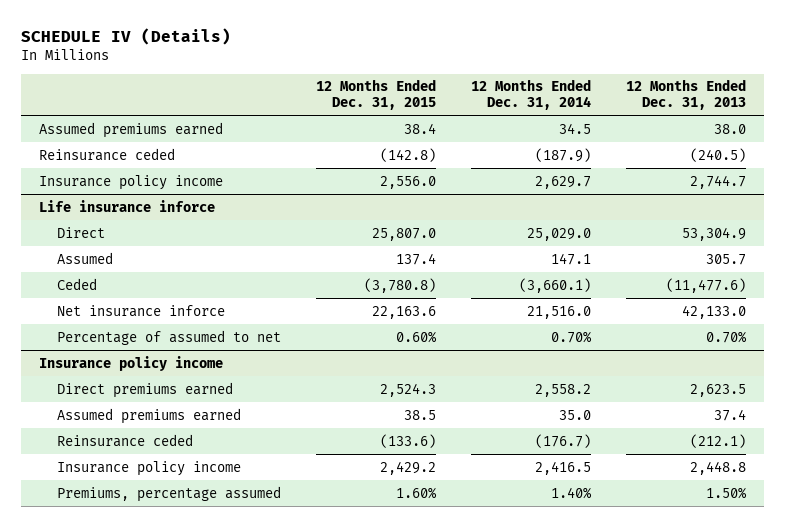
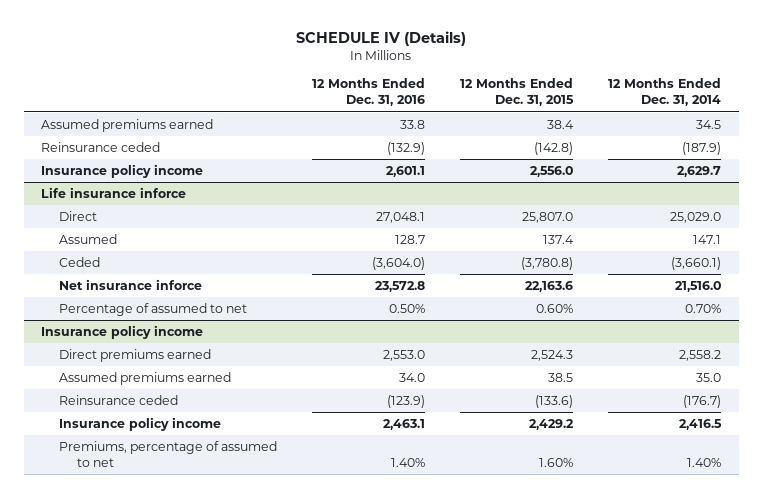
[626,79,747,110] 12 Months Ended Dec. 31, 2013 -> none
none -> [312,78,426,107] 12 Months Ended Dec. 31, 2016
[56,485,281,502] Premiums, percentage assumed -> [59,440,278,467] Premiums, percentage of assumed to net

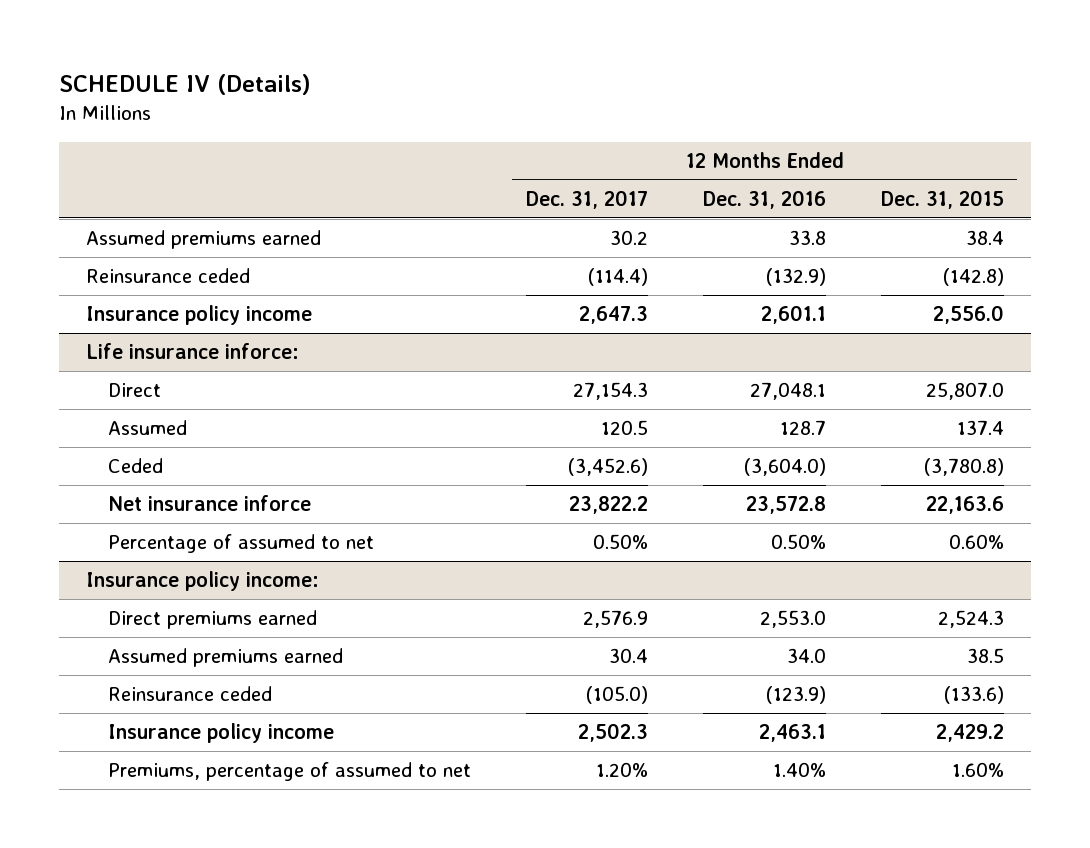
[608,78,722,107] 12 Months Ended Dec. 31, 2014 -> none
none -> [525,189,648,209] Dec. 31, 2017
[41,186,187,198] Life insurance inforce -> [86,343,300,360] Life insurance inforce:
[41,324,204,339] Insurance policy income -> [86,571,320,592] Insurance policy income:

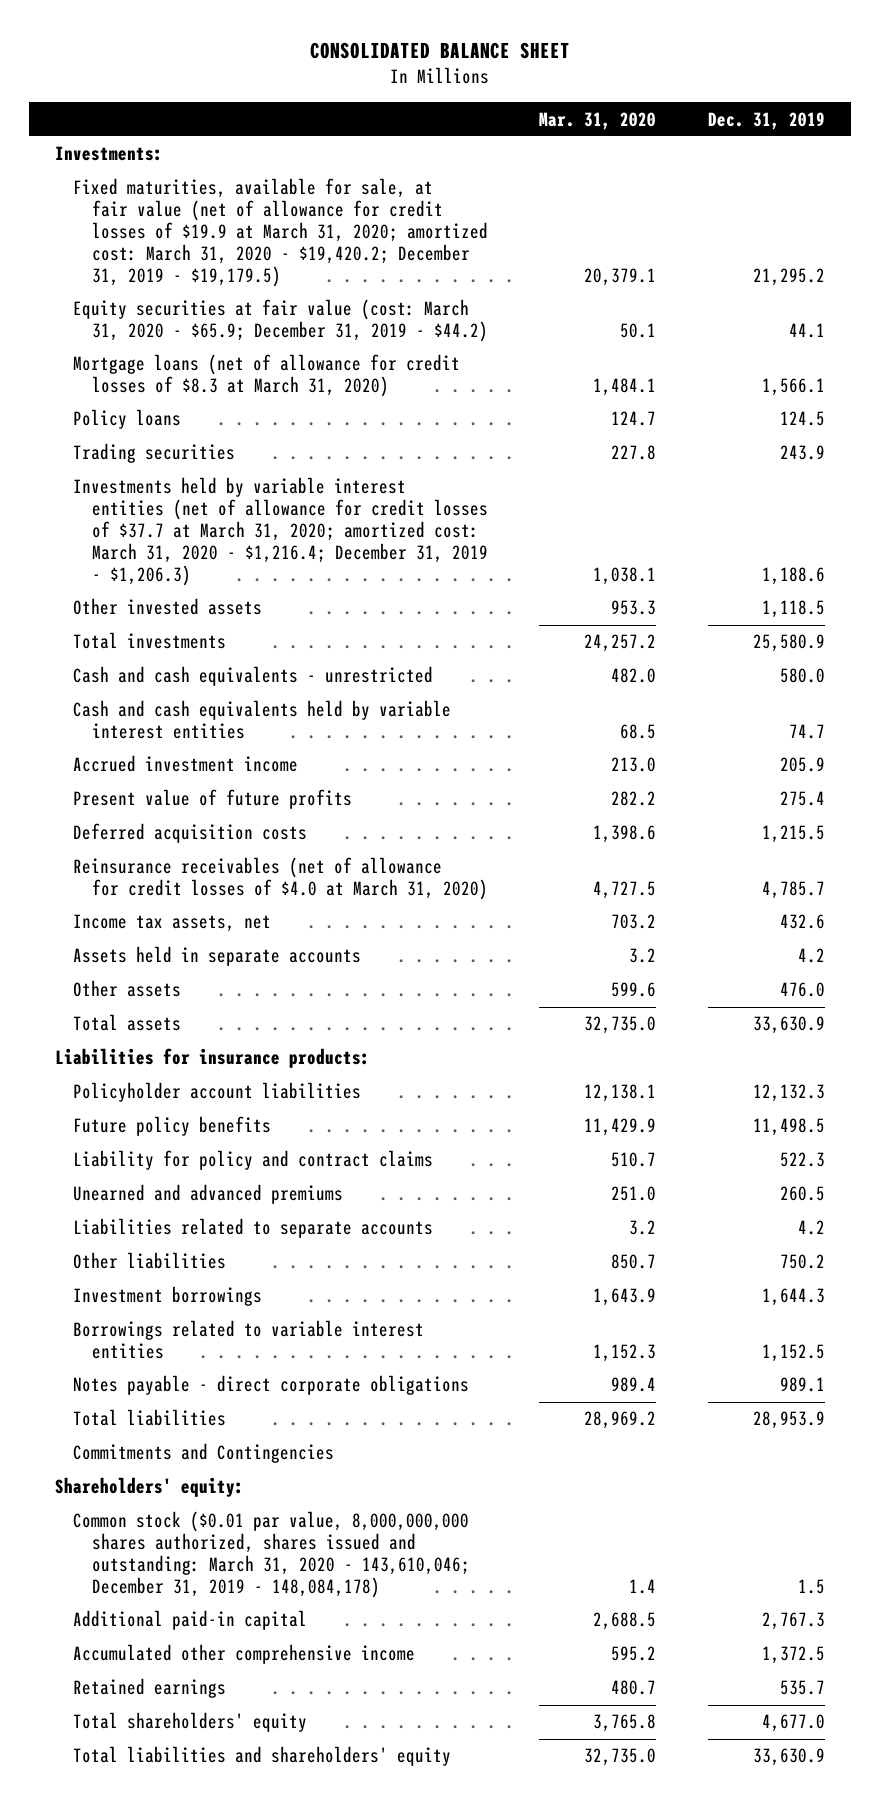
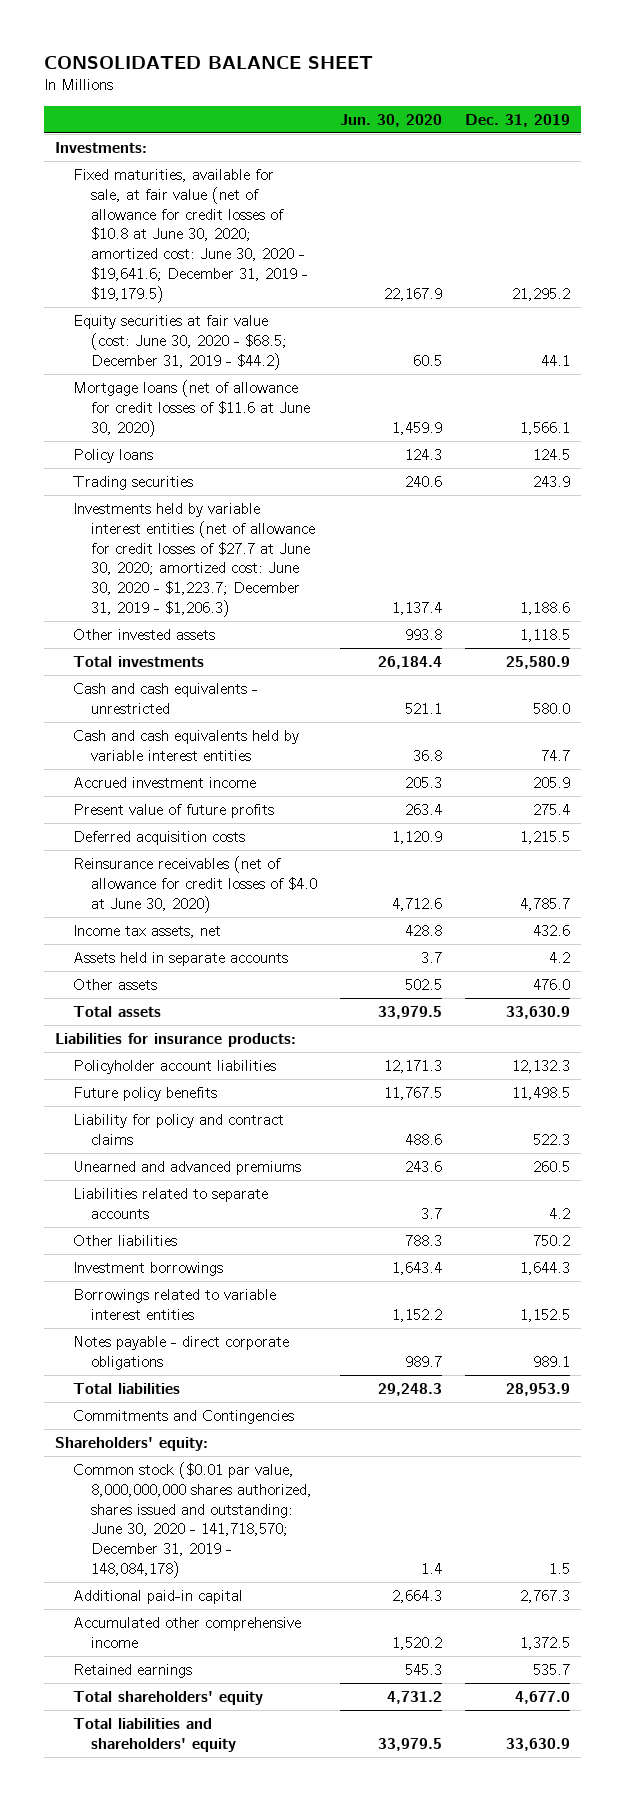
[539,111,657,130] Mar. 31, 2020 -> none
none -> [339,113,442,127] Jun. 30, 2020
[73,178,488,287] Fixed maturities, available for sale, at fair value (net of allowance for credit losses of $19.9 at March 31, 2020; amortized cost: March 31, 2020 - $19,420.2; December 31, 2019 - $19,179.5) -> [73,168,309,303] Fixed maturities, available for sale, at fair value (net of allowance for credit losses of $10.8 at June 30, 2020; amortized cost: June 30, 2020 - $19,641.6; December 31, 2019 - $19,179.5)
[73,299,488,343] Equity securities at fair value (cost: March 31, 2020 - $65.9; December 31, 2019 - $44.2) -> [73,314,288,370] Equity securities at fair value (cost: June 30, 2020 - $68.5; December 31, 2019 - $44.2)
[73,354,461,398] Mortgage loans (net of allowance for credit losses of $8.3 at March 31, 2020) -> [73,379,311,437] Mortgage loans (net of allowance for credit losses of $11.6 at June 30, 2020)
[73,477,488,586] Investments held by variable interest entities (net of allowance for credit losses of $37.7 at March 31, 2020; amortized cost: March 31, 2020 - $1,216.4; December 31, 2019 - $1,206.3) -> [73,502,316,617] Investments held by variable interest entities (net of allowance for credit losses of $27.7 at June 30, 2020; amortized cost: June 30, 2020 - $1,223.7; December 31, 2019 - $1,206.3)
[73,857,488,901] Reinsurance receivables (net of allowance for credit losses of $4.0 at March 31, 2020) -> [73,855,318,913] Reinsurance receivables (net of allowance for credit losses of $4.0 at June 30, 2020)
[73,1511,470,1598] Common stock ($0.01 par value, 8,000,000,000 shares authorized, shares issued and outstanding: March 31, 2020 - 143,610,046; December 31, 2019 - 148,084,178) -> [73,1461,313,1578] Common stock ($0.01 par value, 8,000,000,000 shares authorized, shares issued and outstanding: June 30, 2020 - 141,718,570; December 31, 2019 - 148,084,178)

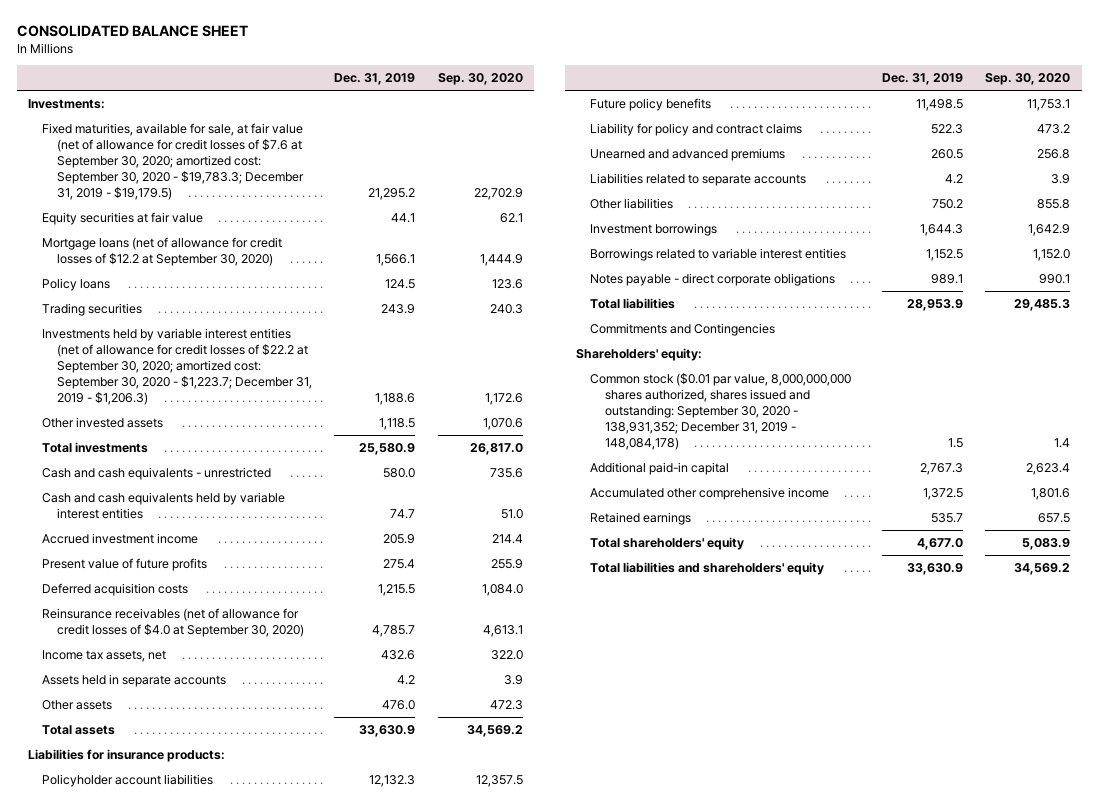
[339,113,442,127] Jun. 30, 2020 -> none
none -> [437,73,523,86] Sep. 30, 2020
[73,168,309,303] Fixed maturities, available for sale, at fair value (net of allowance for credit losses of $10.8 at June 30, 2020; amortized cost: June 30, 2020 - $19,641.6; December 31, 2019 - $19,179.5) -> [42,122,304,200] Fixed maturities, available for sale, at fair value (net of allowance for credit losses of $7.6 at September 30, 2020; amortized cost: September 30, 2020 - $19,783.3; December 31, 2019 - $19,179.5)
[73,314,288,370] Equity securities at fair value (cost: June 30, 2020 - $68.5; December 31, 2019 - $44.2) -> [42,211,204,225] Equity securities at fair value
[73,379,311,437] Mortgage loans (net of allowance for credit losses of $11.6 at June 30, 2020) -> [42,236,283,266] Mortgage loans (net of allowance for credit losses of $12.2 at September 30, 2020)
[73,502,316,617] Investments held by variable interest entities (net of allowance for credit losses of $27.7 at June 30, 2020; amortized cost: June 30, 2020 - $1,223.7; December 31, 2019 - $1,206.3) -> [42,327,312,405] Investments held by variable interest entities (net of allowance for credit losses of $22.2 at September 30, 2020; amortized cost: September 30, 2020 - $1,223.7; December 31, 2019 - $1,206.3)
[73,855,318,913] Reinsurance receivables (net of allowance for credit losses of $4.0 at June 30, 2020) -> [42,607,304,637] Reinsurance receivables (net of allowance for credit losses of $4.0 at September 30, 2020)
[73,1461,313,1578] Common stock ($0.01 par value, 8,000,000,000 shares authorized, shares issued and outstanding: June 30, 2020 - 141,718,570; December 31, 2019 - 148,084,178) -> [590,372,852,450] Common stock ($0.01 par value, 8,000,000,000 shares authorized, shares issued and outstanding: September 30, 2020 - 138,931,352; December 31, 2019 - 148,084,178)

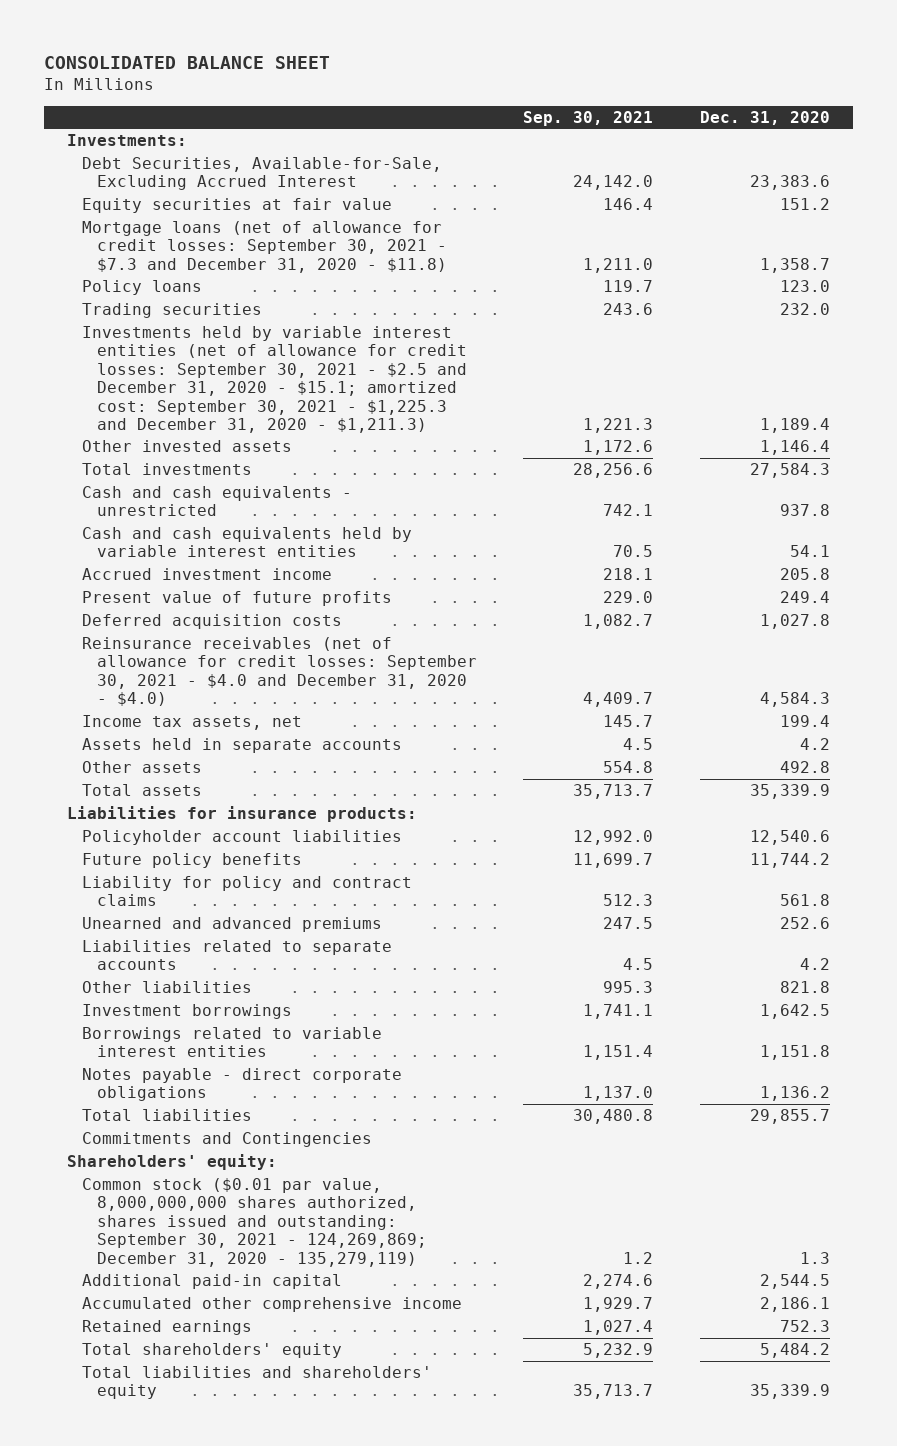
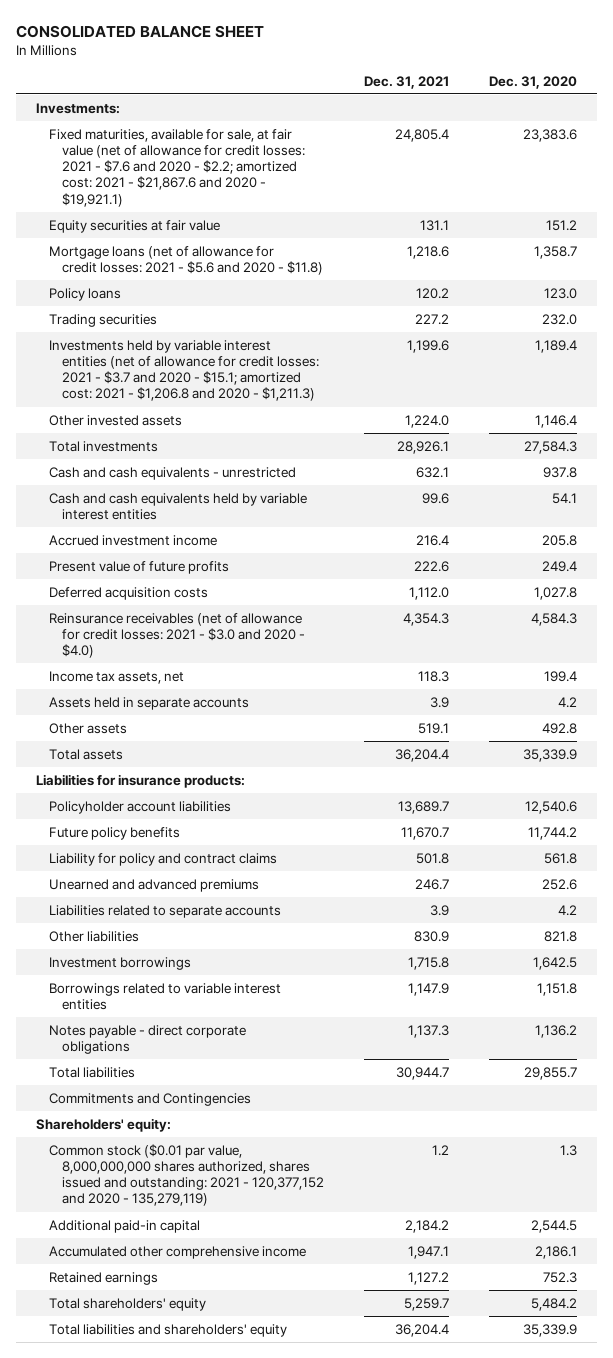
[523,110,654,126] Sep. 30, 2021 -> none
none -> [364,75,450,89] Dec. 31, 2021
[82,157,443,191] Debt Securities, Available-for-Sale, Excluding Accrued Interest -> [49,128,306,207] Fixed maturities, available for sale, at fair value (net of allowance for credit losses: 2021 - $7.6 and 2020 - $2.2; amortized cost: 2021 - $21,867.6 and 2020 - $19,921.1)
[82,221,447,273] Mortgage loans (net of allowance for credit losses: September 30, 2021 - $7.3 and December 31, 2020 - $11.8) -> [49,245,324,275] Mortgage loans (net of allowance for credit losses: 2021 - $5.6 and 2020 - $11.8)
[82,326,467,433] Investments held by variable interest entities (net of allowance for credit losses: September 30, 2021 - $2.5 and December 31, 2020 - $15.1; amortized cost: September 30, 2021 - $1,225.3 and December 31, 2020 - $1,211.3) -> [49,339,320,402] Investments held by variable interest entities (net of allowance for credit losses: 2021 - $3.7 and 2020 - $15.1; amortized cost: 2021 - $1,206.8 and 2020 - $1,211.3)
[82,637,477,707] Reinsurance receivables (net of allowance for credit losses: September 30, 2021 - $4.0 and December 31, 2020 - $4.0) -> [49,612,306,659] Reinsurance receivables (net of allowance for credit losses: 2021 - $3.0 and 2020 - $4.0)
[82,1178,427,1267] Common stock ($0.01 par value, 8,000,000,000 shares authorized, shares issued and outstanding: September 30, 2021 - 124,269,869; December 31, 2020 - 135,279,119) -> [49,1143,325,1207] Common stock ($0.01 par value, 8,000,000,000 shares authorized, shares issued and outstanding: 2021 - 120,377,152 and 2020 - 135,279,119)

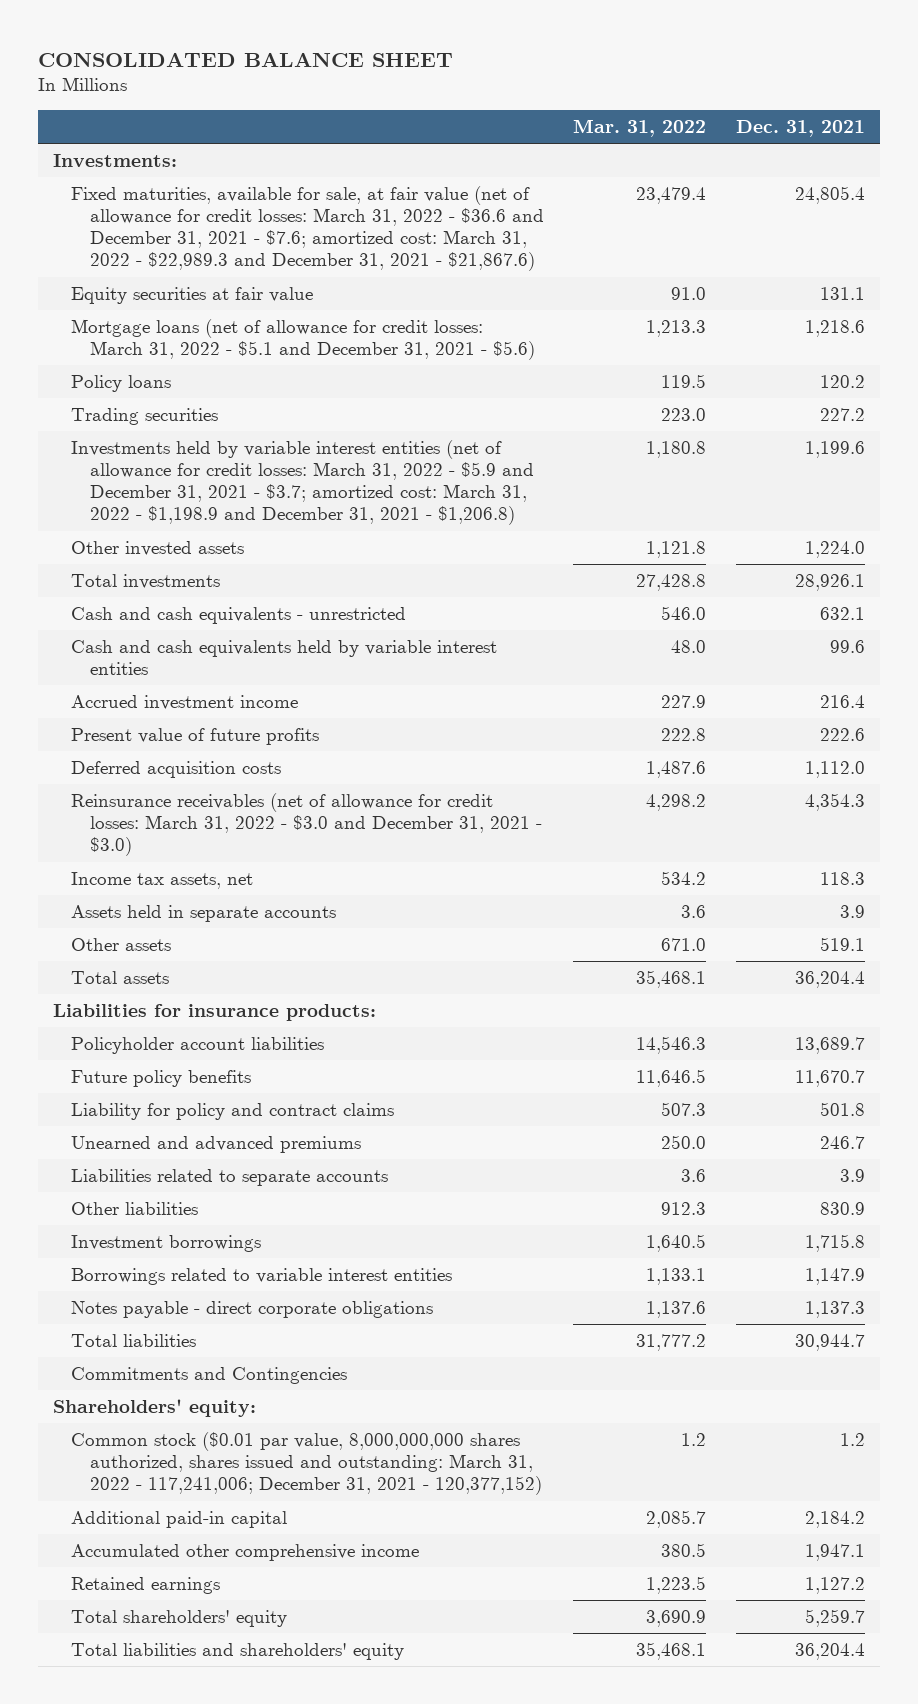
[489,75,578,89] Dec. 31, 2020 -> none
none -> [573,118,707,137] Mar. 31, 2022
[49,128,306,207] Fixed maturities, available for sale, at fair value (net of allowance for credit losses: 2021 - $7.6 and 2020 - $2.2; amortized cost: 2021 - $21,867.6 and 2020 - $19,921.1) -> [71,186,544,272] Fixed maturities, available for sale, at fair value (net of allowance for credit losses: March 31, 2022 - $36.6 and December 31, 2021 - $7.6; amortized cost: March 31, 2022 - $22,989.3 and December 31, 2021 - $21,867.6)
[49,245,324,275] Mortgage loans (net of allowance for credit losses: 2021 - $5.6 and 2020 - $11.8) -> [71,319,535,361] Mortgage loans (net of allowance for credit losses: March 31, 2022 - $5.1 and December 31, 2021 - $5.6)
[49,339,320,402] Investments held by variable interest entities (net of allowance for credit losses: 2021 - $3.7 and 2020 - $15.1; amortized cost: 2021 - $1,206.8 and 2020 - $1,211.3) -> [71,440,534,526] Investments held by variable interest entities (net of allowance for credit losses: March 31, 2022 - $5.9 and December 31, 2021 - $3.7; amortized cost: March 31, 2022 - $1,198.9 and December 31, 2021 - $1,206.8)
[49,612,306,659] Reinsurance receivables (net of allowance for credit losses: 2021 - $3.0 and 2020 - $4.0) -> [71,793,542,857] Reinsurance receivables (net of allowance for credit losses: March 31, 2022 - $3.0 and December 31, 2021 - $3.0)
[49,1143,325,1207] Common stock ($0.01 par value, 8,000,000,000 shares authorized, shares issued and outstanding: 2021 - 120,377,152 and 2020 - 135,279,119) -> [71,1432,542,1496] Common stock ($0.01 par value, 8,000,000,000 shares authorized, shares issued and outstanding: March 31, 2022 - 117,241,006; December 31, 2021 - 120,377,152)

